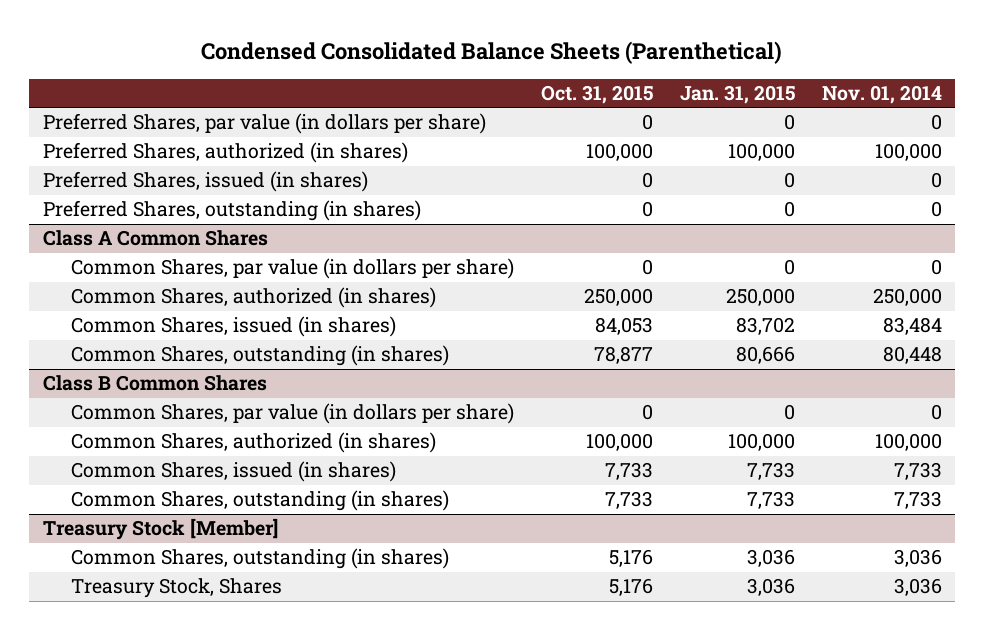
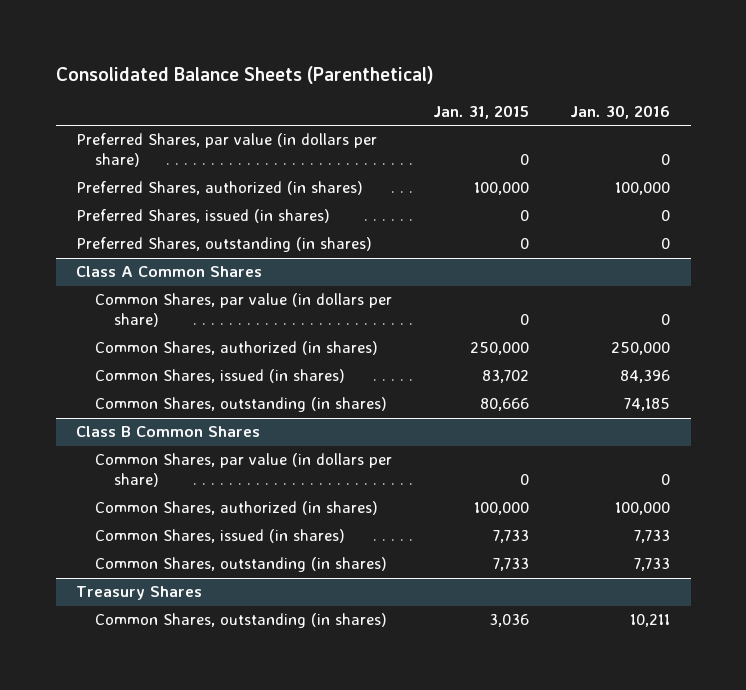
[201,41,783,65] Condensed Consolidated Balance Sheets (Parenthetical) -> [55,65,434,84] Consolidated Balance Sheets (Parenthetical)
[540,84,653,104] Oct. 31, 2015 -> none
[821,84,942,104] Nov. 01, 2014 -> none
none -> [570,104,671,119] Jan. 30, 2016
[42,518,278,541] Treasury Stock [Member] -> [76,586,203,601] Treasury Shares
[70,578,282,599] Treasury Stock, Shares -> none

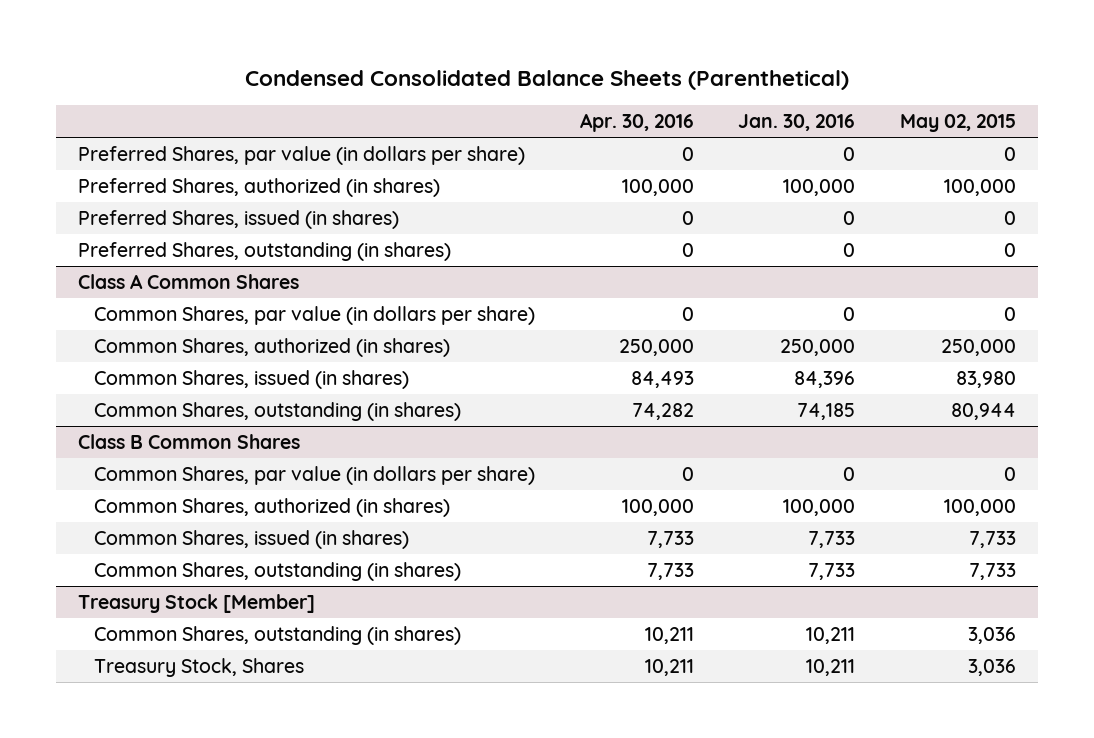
[55,65,434,84] Consolidated Balance Sheets (Parenthetical) -> [244,69,849,90] Condensed Consolidated Balance Sheets (Parenthetical)
[433,104,530,119] Jan. 31, 2015 -> none
none -> [579,113,694,133] Apr. 30, 2016
none -> [899,114,1016,133] May 02, 2015
[76,586,203,601] Treasury Shares -> [77,594,315,614] Treasury Stock [Member]
none -> [94,658,305,678] Treasury Stock, Shares

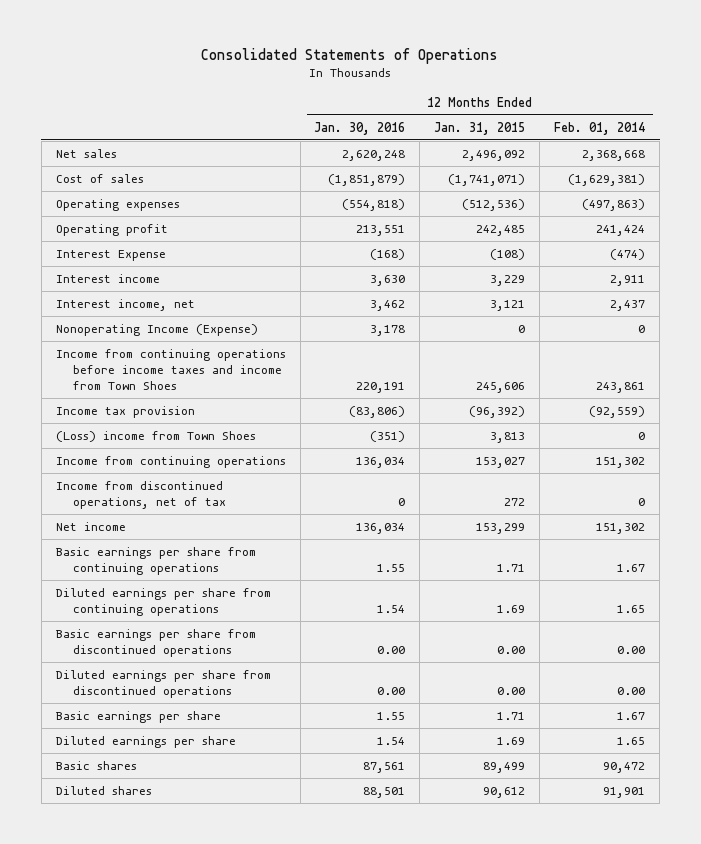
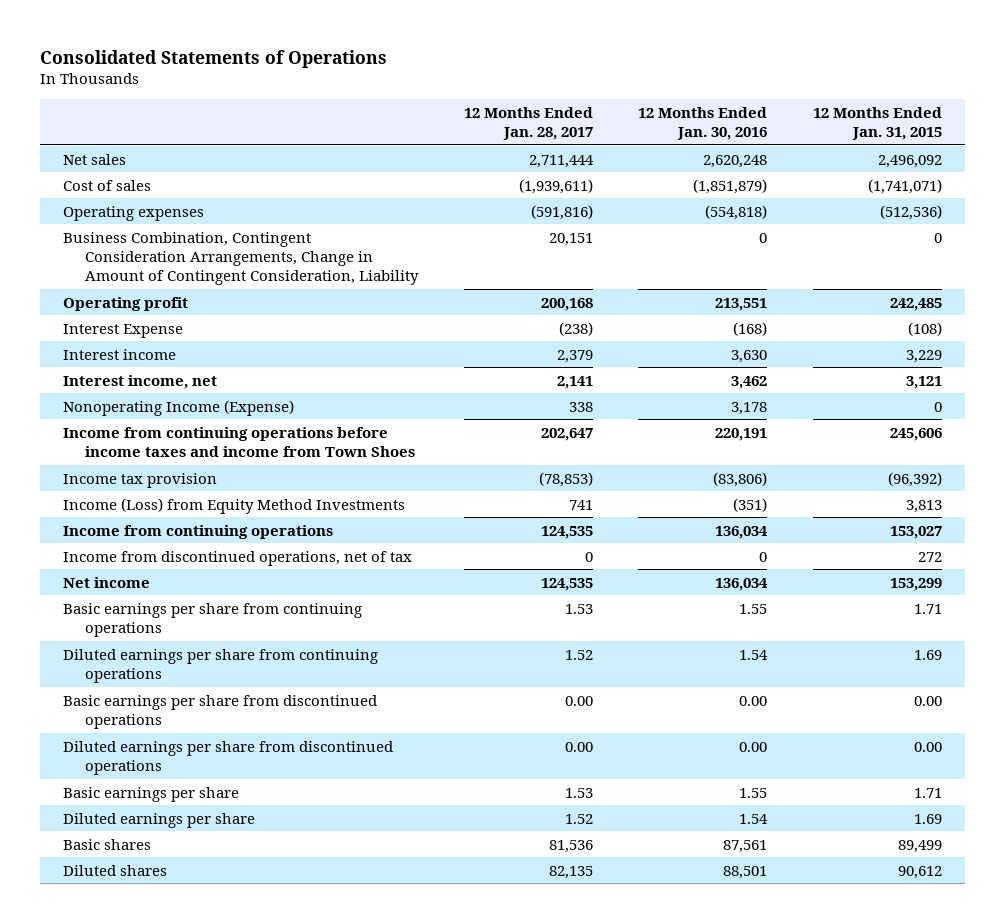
[554,121,646,135] Feb. 01, 2014 -> none
none -> [463,106,593,141] 12 Months Ended Jan. 28, 2017
none -> [62,231,420,286] Business Combination, Contingent Consideration Arrangements, Change in Amount of Contingent Consideration, Liability
[55,430,256,442] (Loss) income from Town Shoes -> [62,497,405,514] Income (Loss) from Equity Method Investments

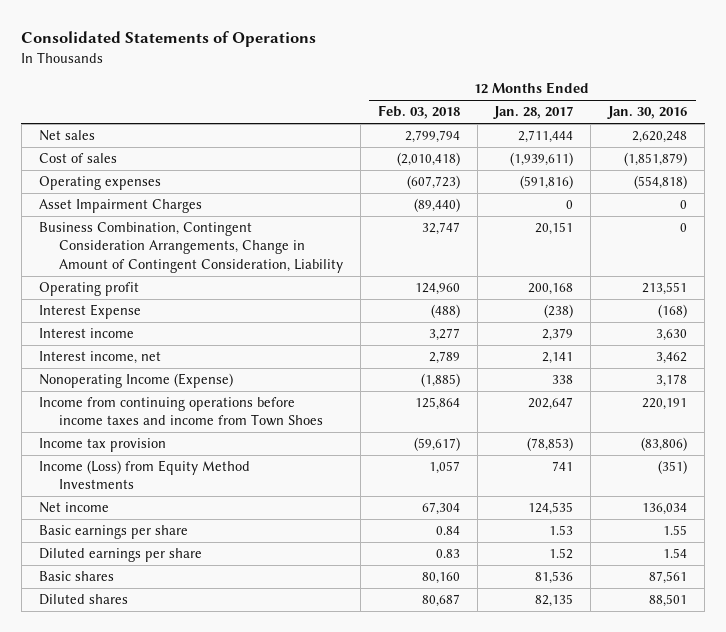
[813,106,943,141] 12 Months Ended Jan. 31, 2015 -> none
none -> [377,105,460,120] Feb. 03, 2018
none -> [38,199,202,214] Asset Impairment Charges
[62,524,333,539] Income from continuing operations -> none
[62,550,412,566] Income from discontinued operations, net of tax -> none
[62,602,362,637] Basic earnings per share from continuing operations -> none
[62,648,378,683] Diluted earnings per share from continuing operations -> none
[62,694,377,729] Basic earnings per share from discontinued operations -> none
[62,740,393,775] Diluted earnings per share from discontinued operations -> none

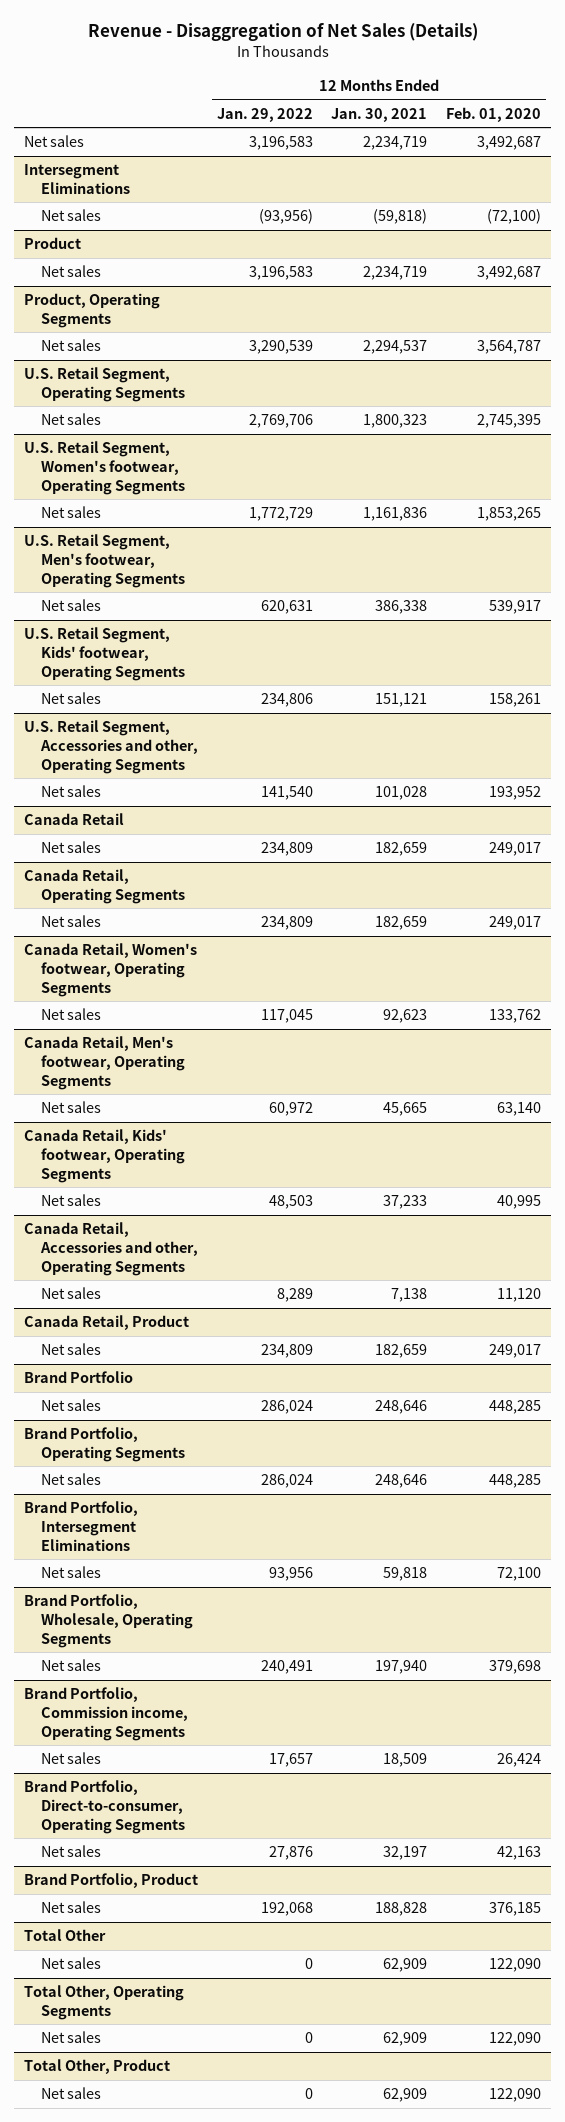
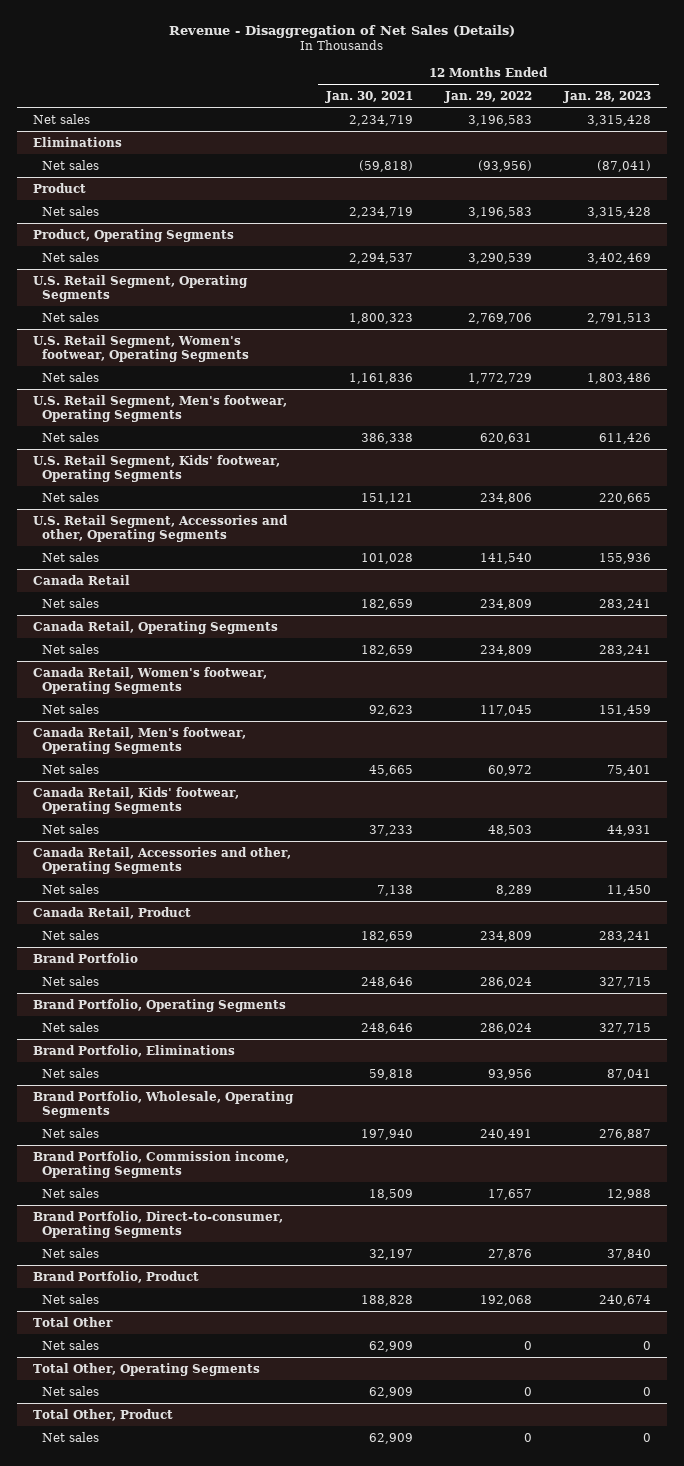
[446,106,542,122] Feb. 01, 2020 -> none
none -> [562,90,651,103] Jan. 28, 2023
[23,164,130,194] Intersegment Eliminations -> [33,136,123,147] Eliminations
[23,1501,138,1551] Brand Portfolio, Intersegment Eliminations -> [33,1044,236,1057] Brand Portfolio, Eliminations

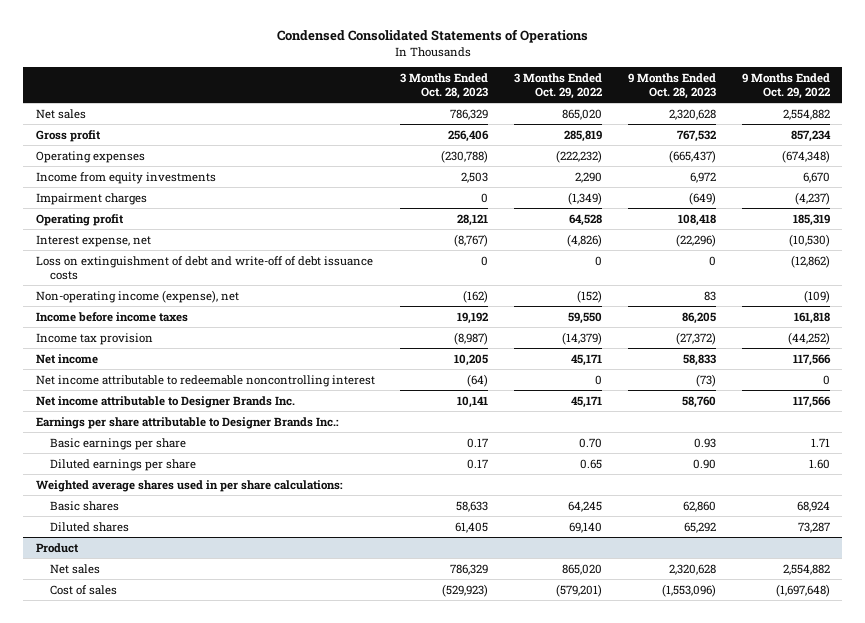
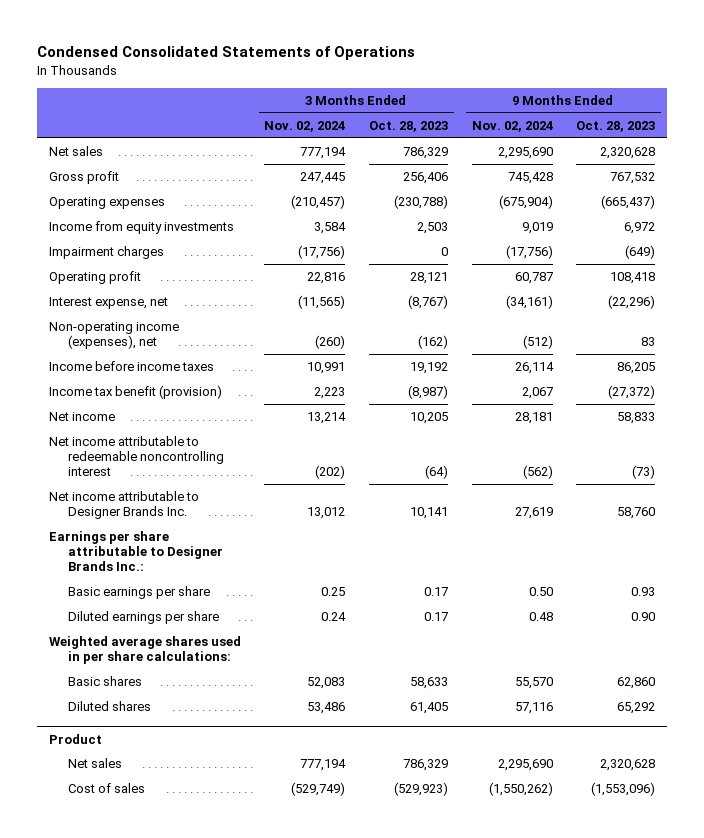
[514,72,603,100] 3 Months Ended Oct. 29, 2022 -> none
[741,72,830,100] 9 Months Ended Oct. 29, 2022 -> none
none -> [264,120,346,132] Nov. 02, 2024
none -> [471,120,553,132] Nov. 02, 2024
[35,255,373,280] Loss on extinguishment of debt and write-off of debt issuance costs -> none
[35,289,239,303] Non-operating income (expense), net -> [48,322,179,350] Non-operating income (expenses), net
[35,332,153,345] Income tax provision -> [48,385,222,400] Income tax benefit (provision)

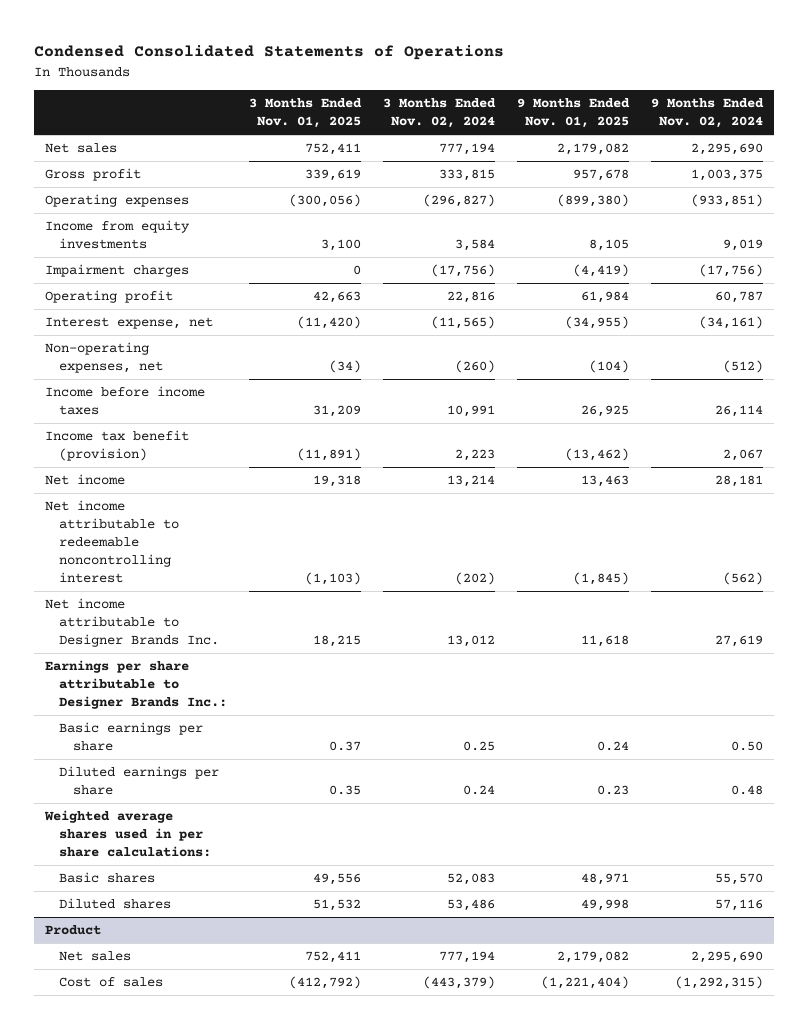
[369,120,449,132] Oct. 28, 2023 -> none
[576,120,656,132] Oct. 28, 2023 -> none
none -> [249,97,363,129] 3 Months Ended Nov. 01, 2025
none -> [517,97,631,129] 9 Months Ended Nov. 01, 2025
[300,172,346,185] 247,445 -> [439,169,496,182] 333,815
[507,172,553,185] 745,428 -> [691,169,764,182] 1,003,375
[291,195,346,210] (210,457) -> [423,194,496,208] (296,827)
[498,195,553,210] (675,904) -> [691,194,764,208] (933,851)
[48,322,179,350] Non-operating income (expenses), net -> [45,342,164,374] Non-operating expenses, net
[291,782,346,797] (529,749) -> [423,976,496,990] (443,379)
[488,782,553,797] (1,550,262) -> [675,976,764,990] (1,292,315)

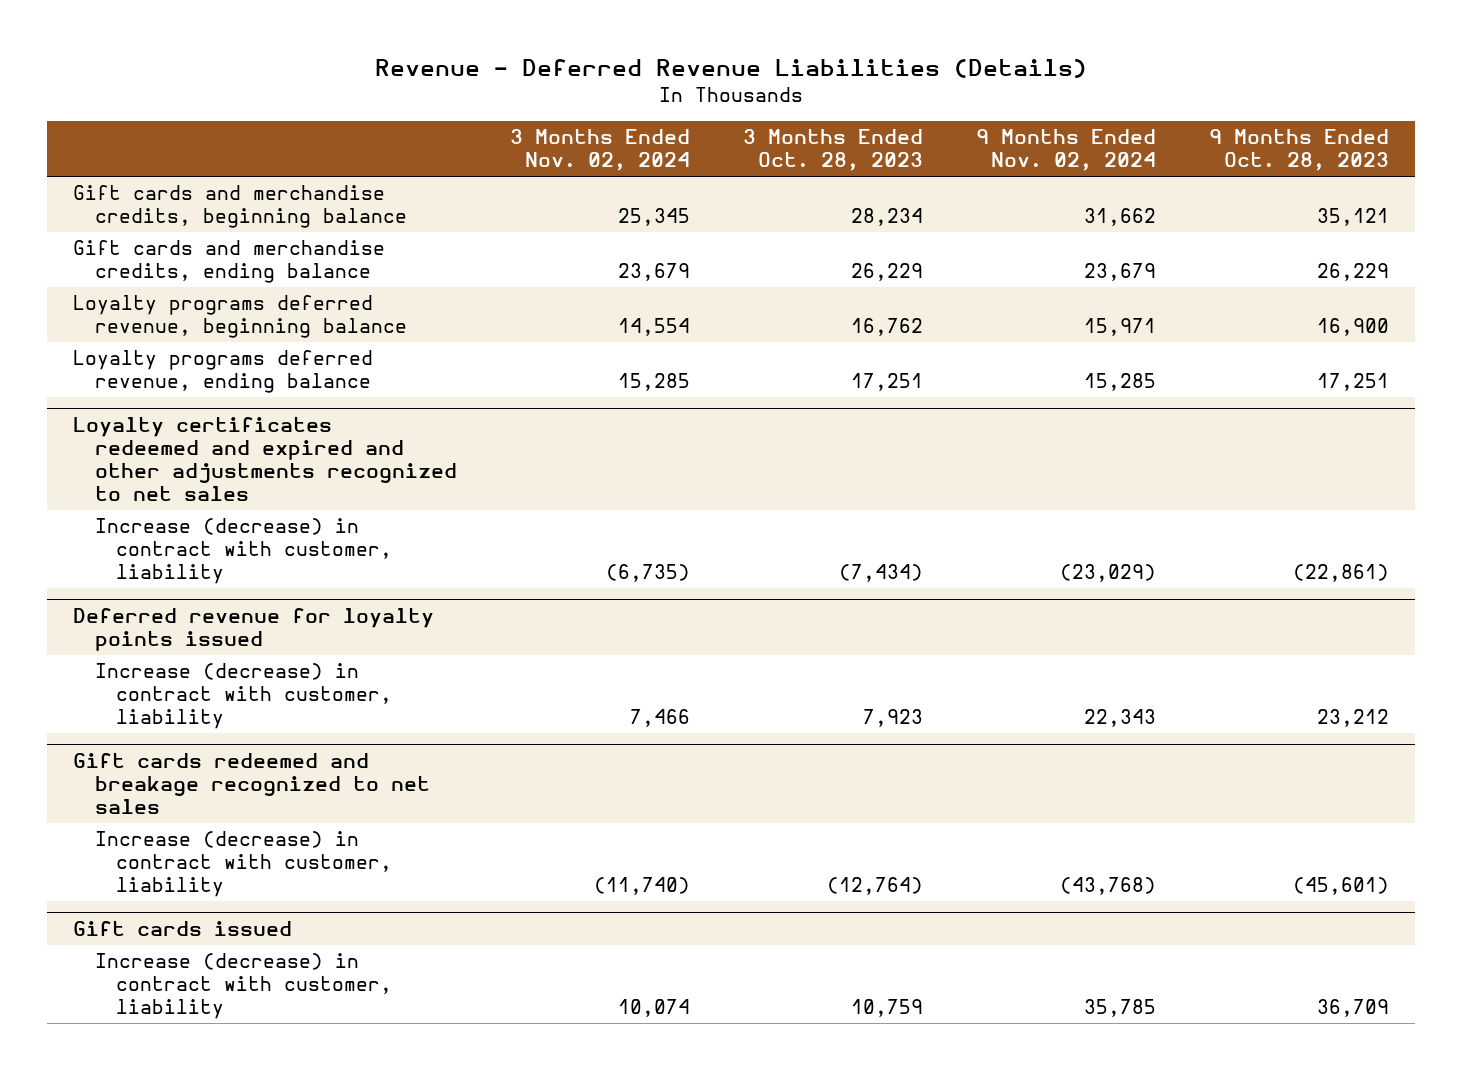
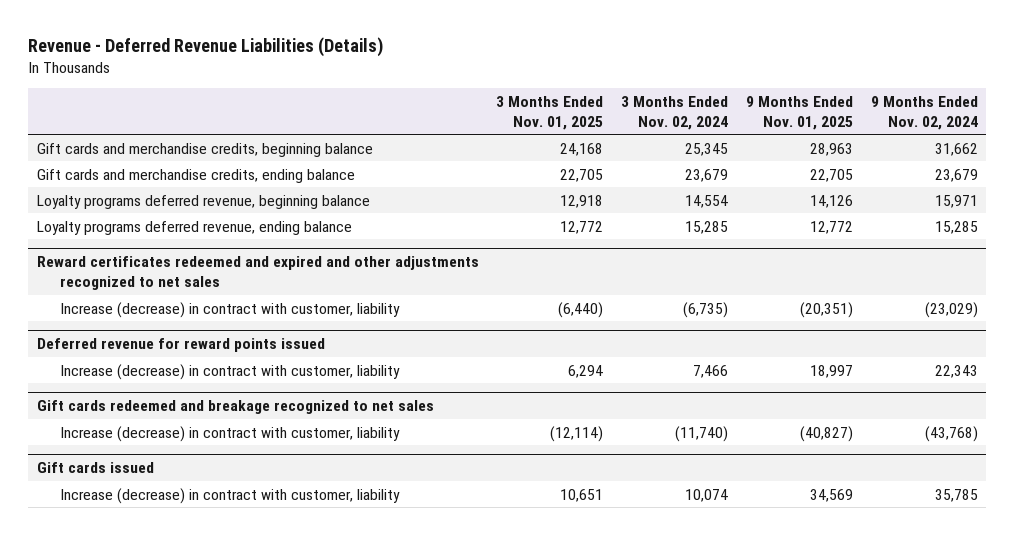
[742,129,923,172] 3 Months Ended Oct. 28, 2023 -> none
[1208,129,1389,172] 9 Months Ended Oct. 28, 2023 -> none
none -> [496,95,604,130] 3 Months Ended Nov. 01, 2025
none -> [745,95,853,130] 9 Months Ended Nov. 01, 2025
[73,416,457,501] Loyalty certificates redeemed and expired and other adjustments recognized to net sales -> [36,256,479,291] Reward certificates redeemed and expired and other adjustments recognized to net sales
[73,607,435,651] Deferred revenue for loyalty points issued -> [36,338,325,353] Deferred revenue for reward points issued

